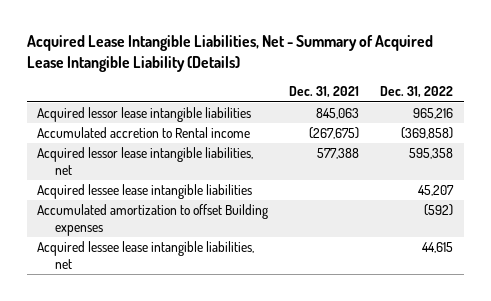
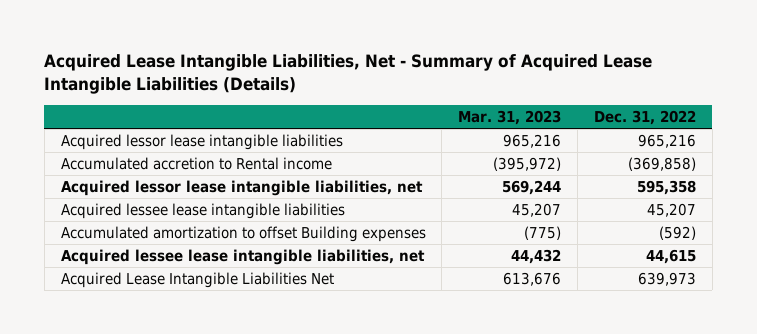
[26,35,433,73] Acquired Lease Intangible Liabilities, Net - Summary of Acquired Lease Intangible Liability (Details) -> [44,54,653,95] Acquired Lease Intangible Liabilities, Net - Summary of Acquired Lease Intangible Liabilities (Details)
[289,86,360,99] Dec. 31, 2021 -> none
none -> [458,110,562,126] Mar. 31, 2023
none -> [60,271,334,288] Acquired Lease Intangible Liabilities Net

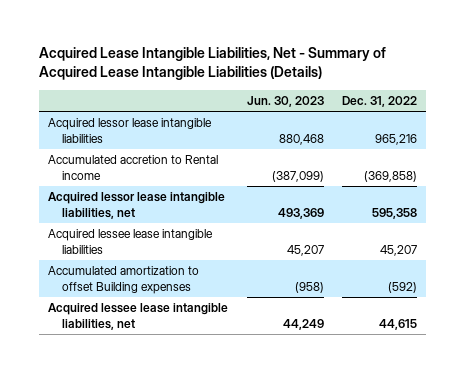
[458,110,562,126] Mar. 31, 2023 -> none
none -> [246,95,324,107] Jun. 30, 2023
[60,271,334,288] Acquired Lease Intangible Liabilities Net -> none

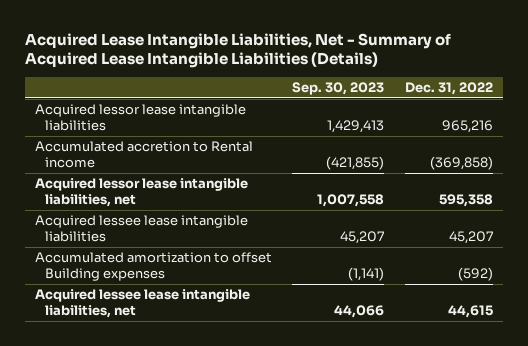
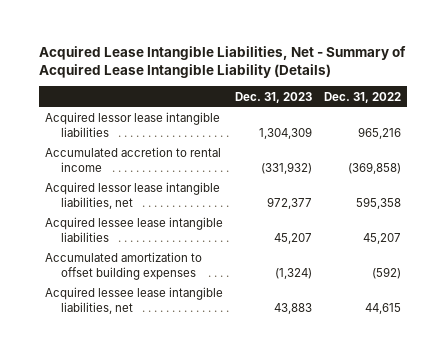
[24,32,451,69] Acquired Lease Intangible Liabilities, Net - Summary of Acquired Lease Intangible Liabilities (Details) -> [38,45,406,78] Acquired Lease Intangible Liabilities, Net - Summary of Acquired Lease Intangible Liability (Details)
[292,82,385,96] Sep. 30, 2023 -> none
none -> [234,91,312,103] Dec. 31, 2023
[34,140,253,169] Accumulated accretion to Rental income -> [44,147,221,173] Accumulated accretion to rental income
[34,251,272,282] Accumulated amortization to offset Building expenses -> [44,252,202,281] Accumulated amortization to offset building expenses

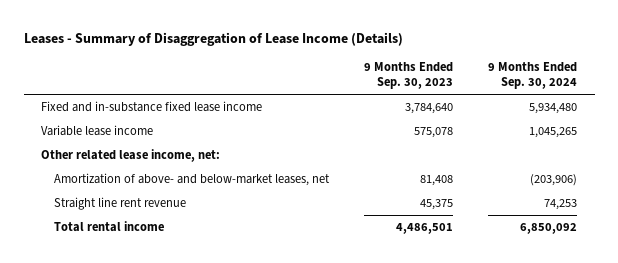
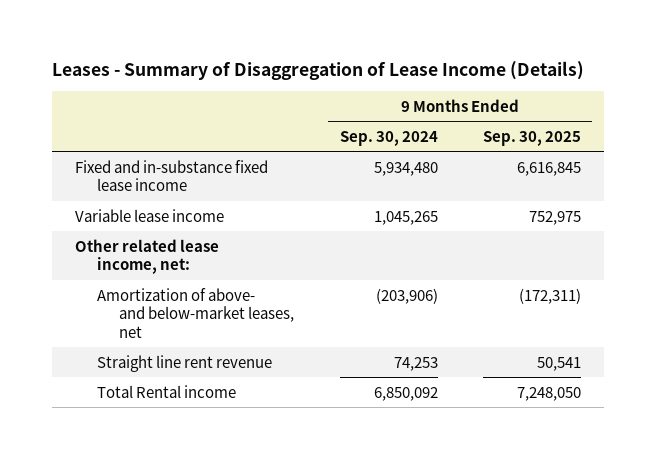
[364,62,454,90] 9 Months Ended Sep. 30, 2023 -> none
none -> [482,131,581,147] Sep. 30, 2025
[53,221,164,233] Total rental income -> [97,384,237,398] Total Rental income

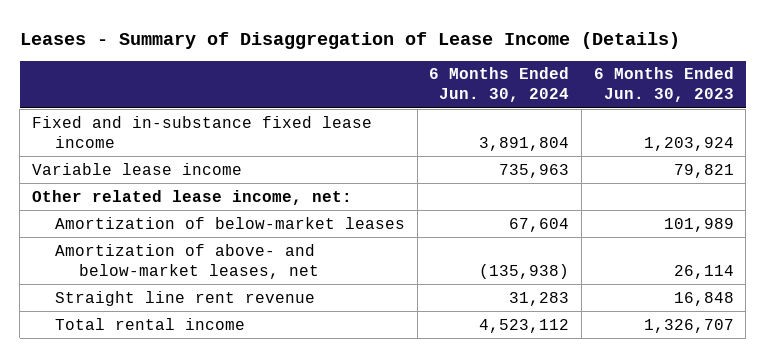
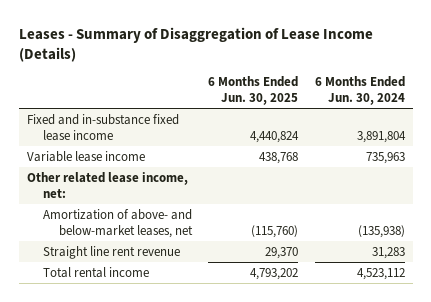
[593,67,734,103] 6 Months Ended Jun. 30, 2023 -> none
none -> [208,76,299,106] 6 Months Ended Jun. 30, 2025
[55,216,406,229] Amortization of below-market leases -> none

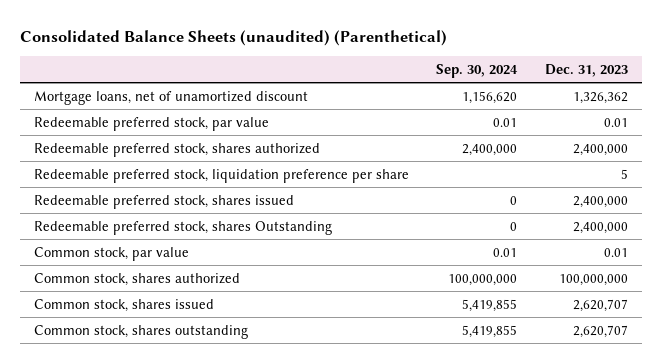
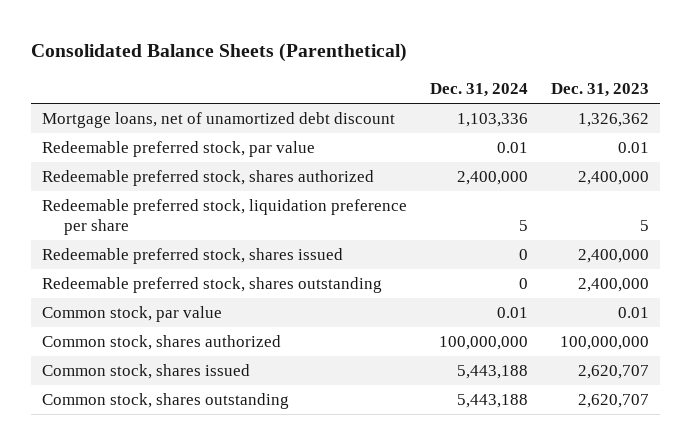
[19,30,447,47] Consolidated Balance Sheets (unaudited) (Parenthetical) -> [31,43,408,63] Consolidated Balance Sheets (Parenthetical)
[436,64,519,79] Sep. 30, 2024 -> none
none -> [430,82,529,97] Dec. 31, 2024
[33,90,308,105] Mortgage loans, net of unamortized discount -> [42,112,396,129] Mortgage loans, net of unamortized debt discount
[33,220,332,235] Redeemable preferred stock, shares Outstanding -> [42,277,383,294] Redeemable preferred stock, shares outstanding

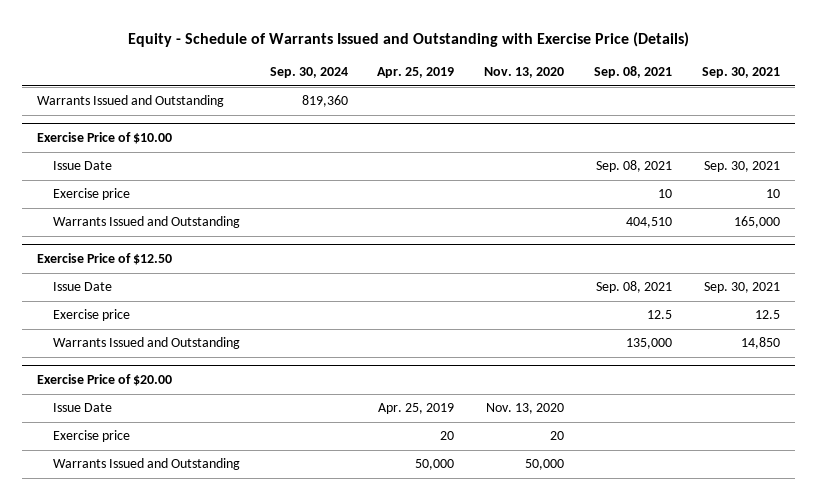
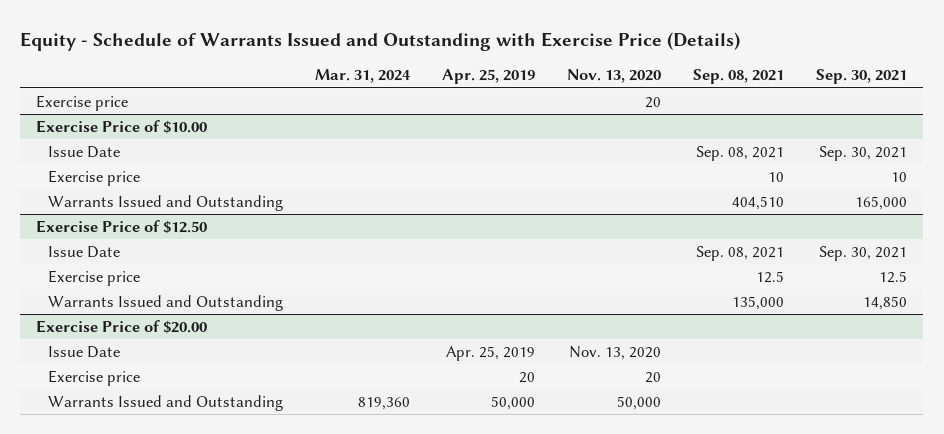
[269,67,348,79] Sep. 30, 2024 -> none
none -> [315,69,412,84] Mar. 31, 2024
[37,95,225,108] Warrants Issued and Outstanding -> none
none -> [36,94,129,111] Exercise price

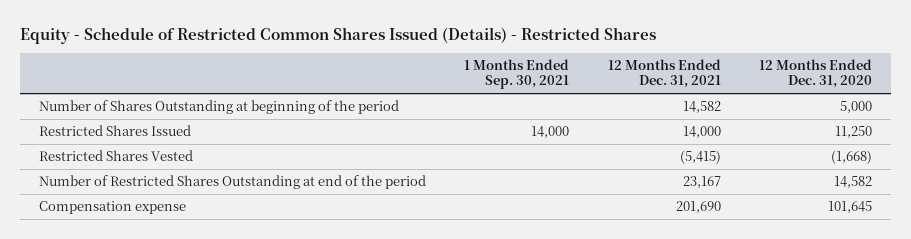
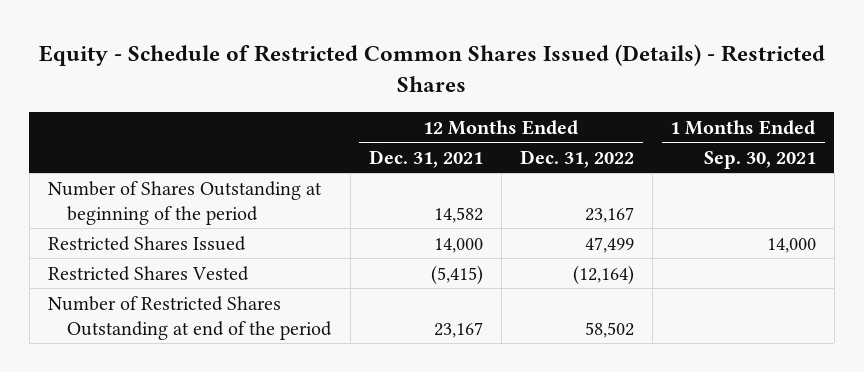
[758,59,872,89] 12 Months Ended Dec. 31, 2020 -> none
none -> [519,149,634,168] Dec. 31, 2022
[39,201,187,215] Compensation expense -> none

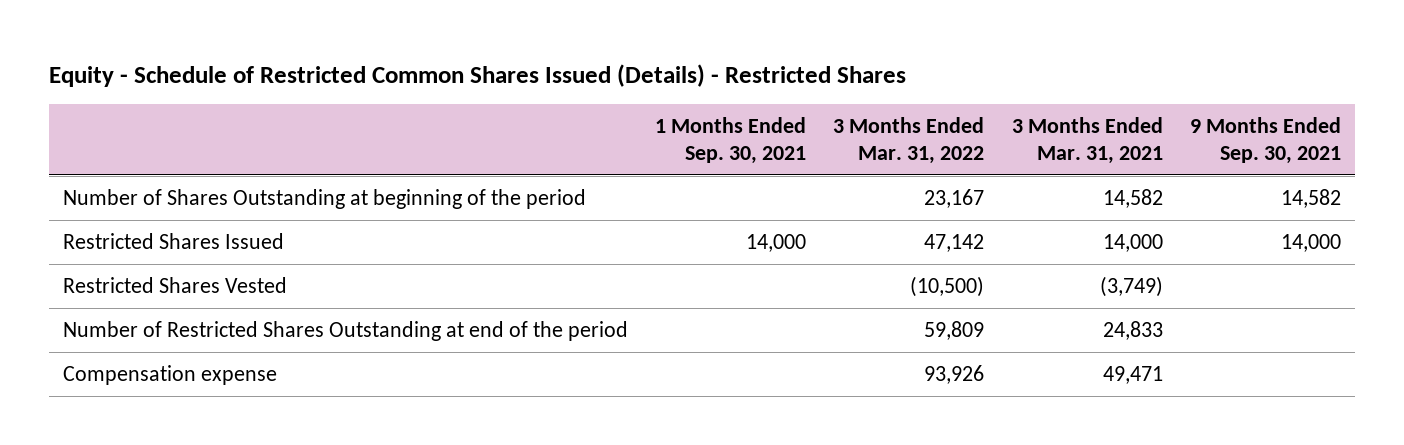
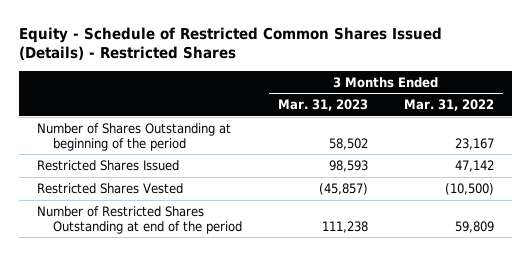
[655,117,807,165] 1 Months Ended Sep. 30, 2021 -> none
[1011,117,1163,165] 3 Months Ended Mar. 31, 2021 -> none
[1190,117,1342,165] 9 Months Ended Sep. 30, 2021 -> none
none -> [277,99,368,112] Mar. 31, 2023
[62,364,277,385] Compensation expense -> none

